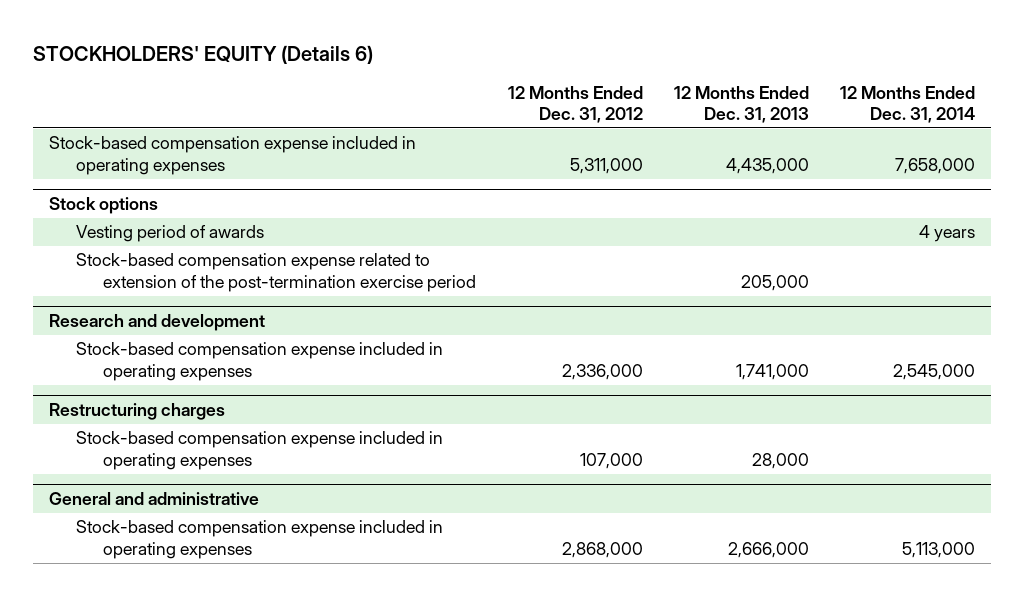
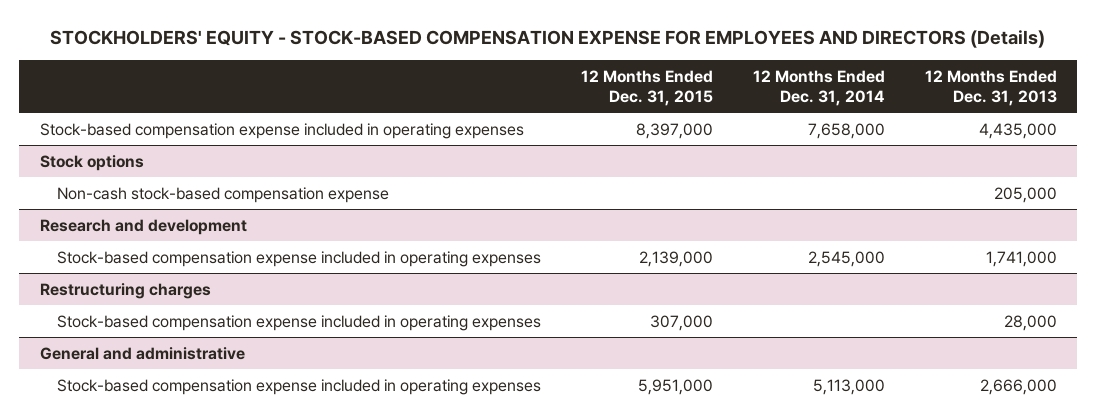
[33,44,374,64] STOCKHOLDERS' EQUITY (Details 6) -> [50,30,1046,49] STOCKHOLDERS' EQUITY - STOCK-BASED COMPENSATION EXPENSE FOR EMPLOYEES AND DIRECTORS (Details)
[507,85,643,124] 12 Months Ended Dec. 31, 2012 -> none
none -> [580,69,713,107] 12 Months Ended Dec. 31, 2015
[76,225,265,243] Vesting period of awards -> none
[76,253,477,293] Stock-based compensation expense related to extension of the post-termination exercise period -> [56,186,389,203] Non-cash stock-based compensation expense

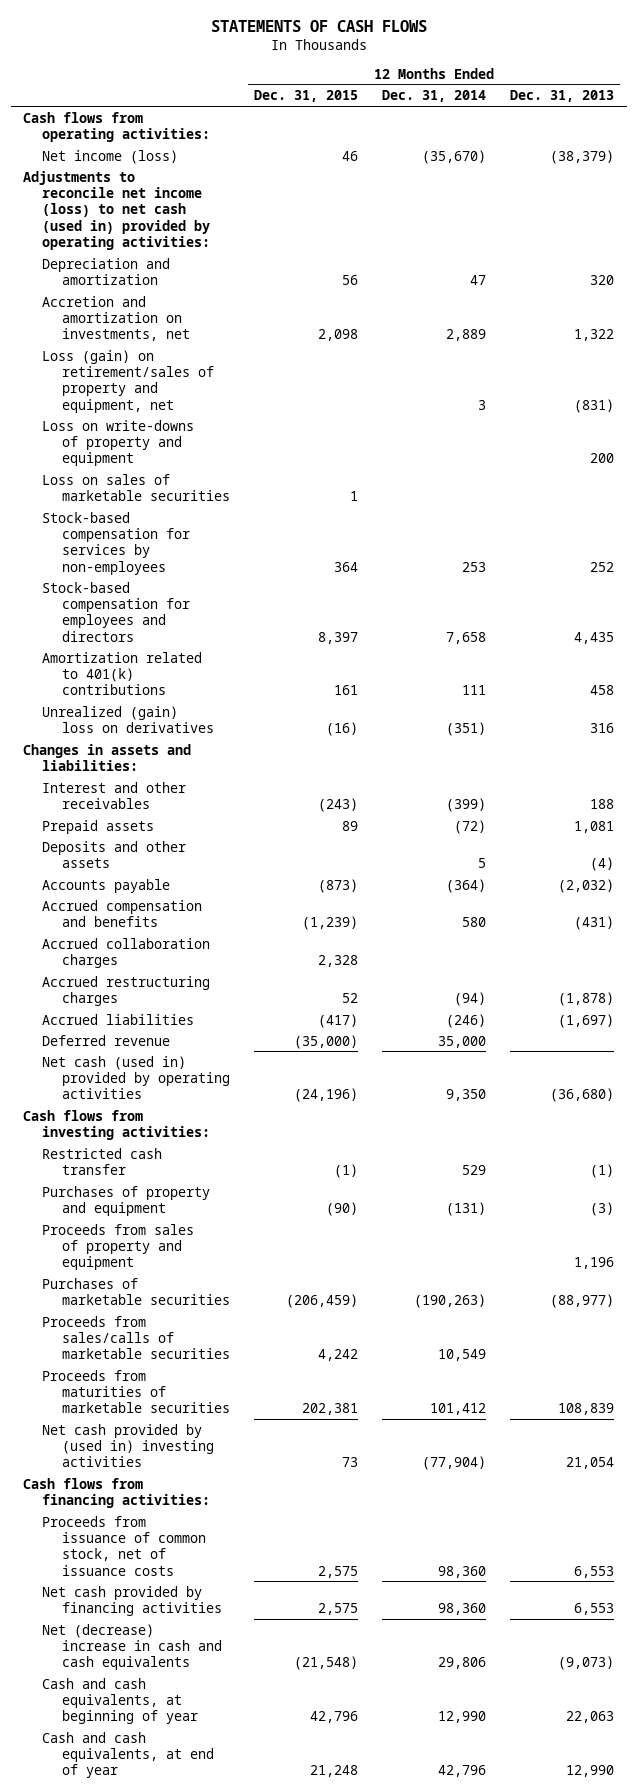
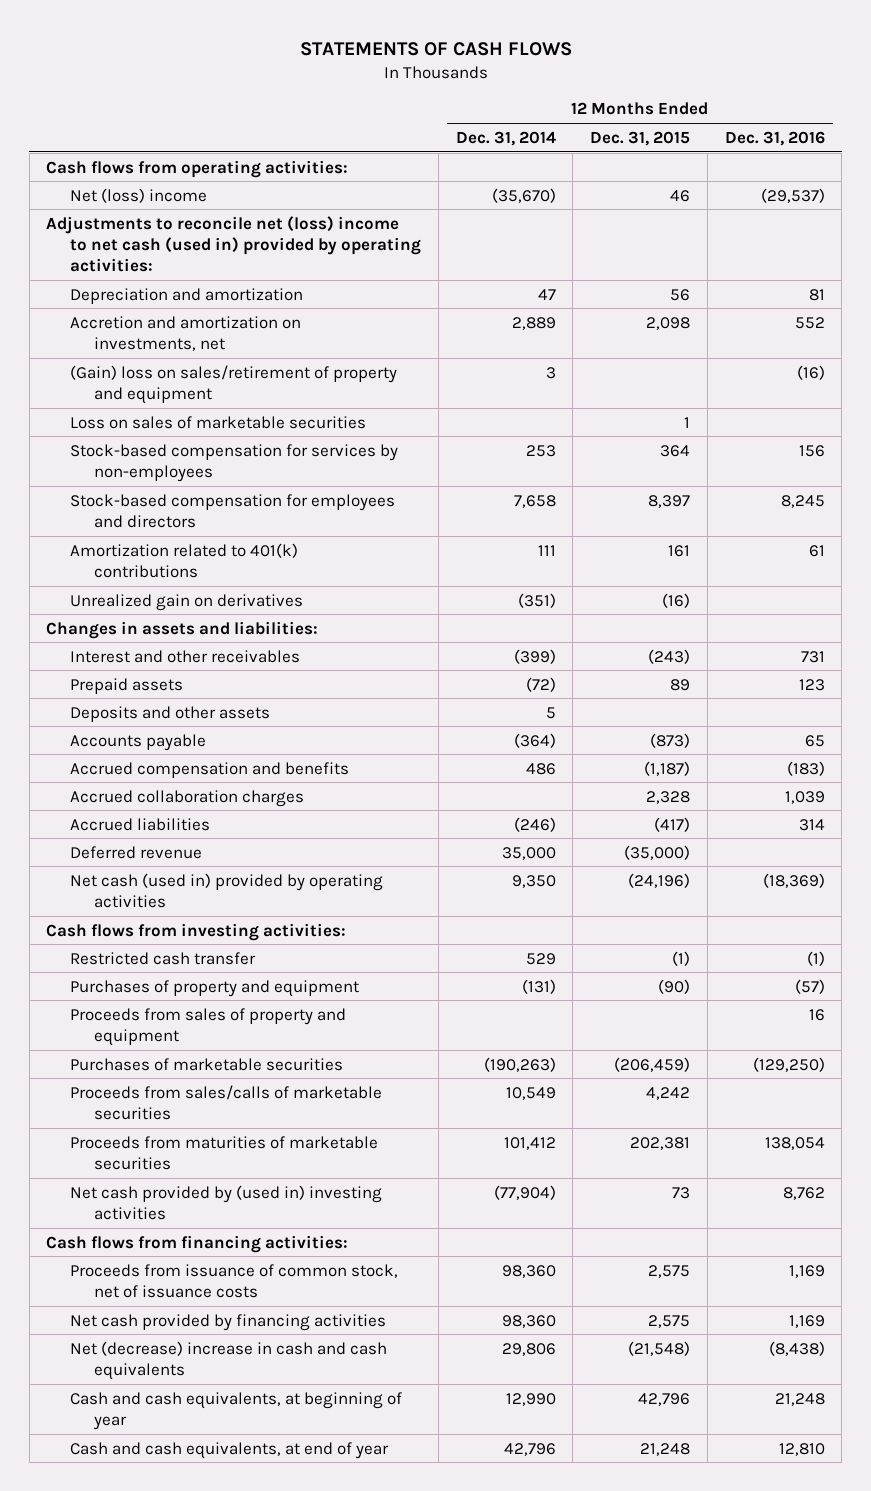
[510,90,615,103] Dec. 31, 2013 -> none
none -> [724,130,825,146] Dec. 31, 2016
[42,149,179,164] Net income (loss) -> [70,187,208,203] Net (loss) income
[23,170,211,250] Adjustments to reconcile net income (loss) to net cash (used in) provided by operating activities: -> [46,215,422,272] Adjustments to reconcile net (loss) income to net cash (used in) provided by operating activities:
[42,419,195,467] Loss on write-downs of property and equipment -> none
[42,349,214,413] Loss (gain) on retirement/sales of property and equipment, net -> [70,364,398,404] (Gain) loss on sales/retirement of property and equipment
[42,705,214,733] Unrealized (gain) loss on derivatives -> [70,593,304,611] Unrealized gain on derivatives
[301,915,358,930] (1,239) -> [644,760,691,776] (1,187)
[462,916,487,927] 580 -> [525,762,556,775] 486
[42,975,211,1006] Accrued restructuring charges -> none

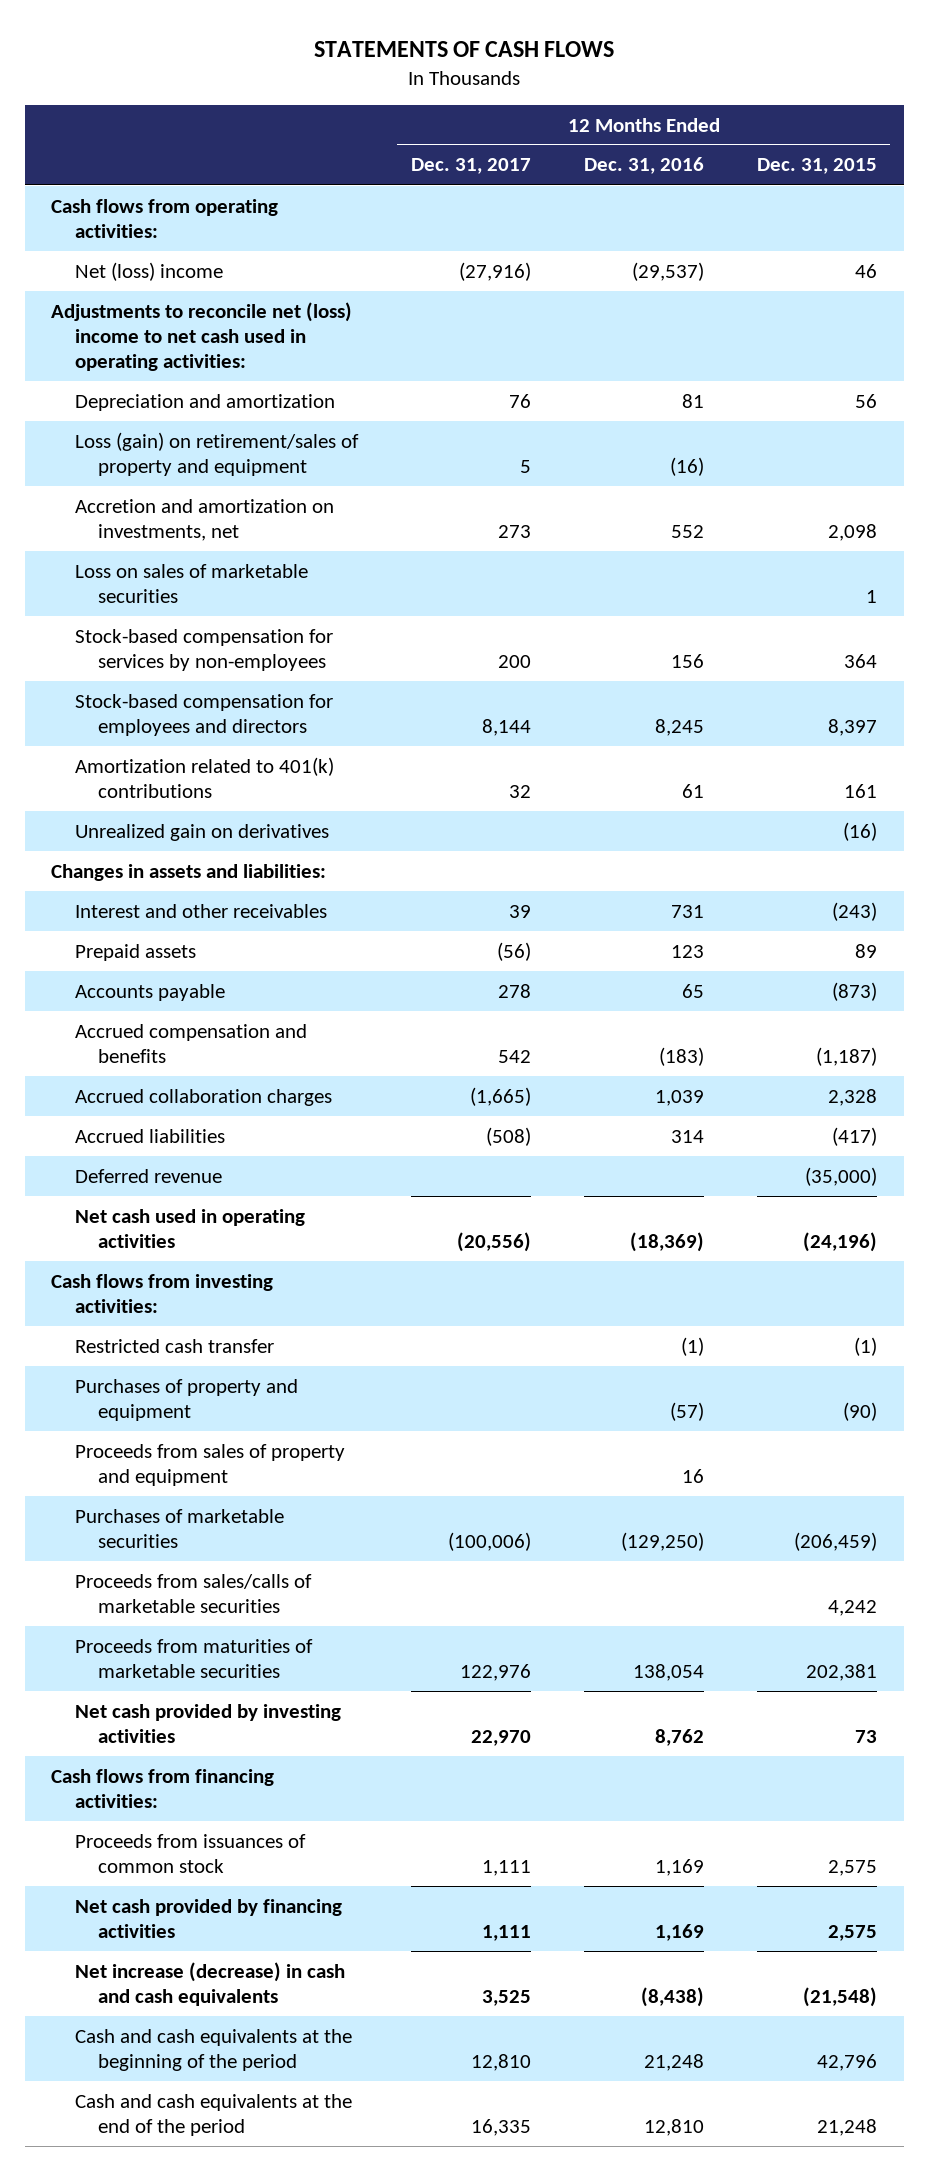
[455,130,556,146] Dec. 31, 2014 -> none
none -> [410,158,531,175] Dec. 31, 2017
[46,215,422,272] Adjustments to reconcile net (loss) income to net cash (used in) provided by operating activities: -> [51,301,353,371] Adjustments to reconcile net (loss) income to net cash used in operating activities:
none -> [74,431,359,476] Loss (gain) on retirement/sales of property and equipment
[70,364,398,404] (Gain) loss on sales/retirement of property and equipment -> none
[70,705,271,722] Deposits and other assets -> none
[70,872,384,908] Net cash (used in) provided by operating activities -> [74,1208,305,1248] Net cash used in operating activities
[70,1184,383,1220] Net cash provided by (used in) investing activities -> [74,1703,341,1743] Net cash provided by investing activities
[70,1263,399,1298] Proceeds from issuance of common stock, net of issuance costs -> [74,1833,306,1873] Proceeds from issuances of common stock
[70,1340,388,1380] Net (decrease) increase in cash and cash equivalents -> [74,1961,345,2006] Net increase (decrease) in cash and cash equivalents
[70,1391,403,1430] Cash and cash equivalents, at beginning of year -> [74,2028,352,2071] Cash and cash equivalents at the beginning of the period
[70,1441,390,1459] Cash and cash equivalents, at end of year -> [74,2093,352,2136] Cash and cash equivalents at the end of the period

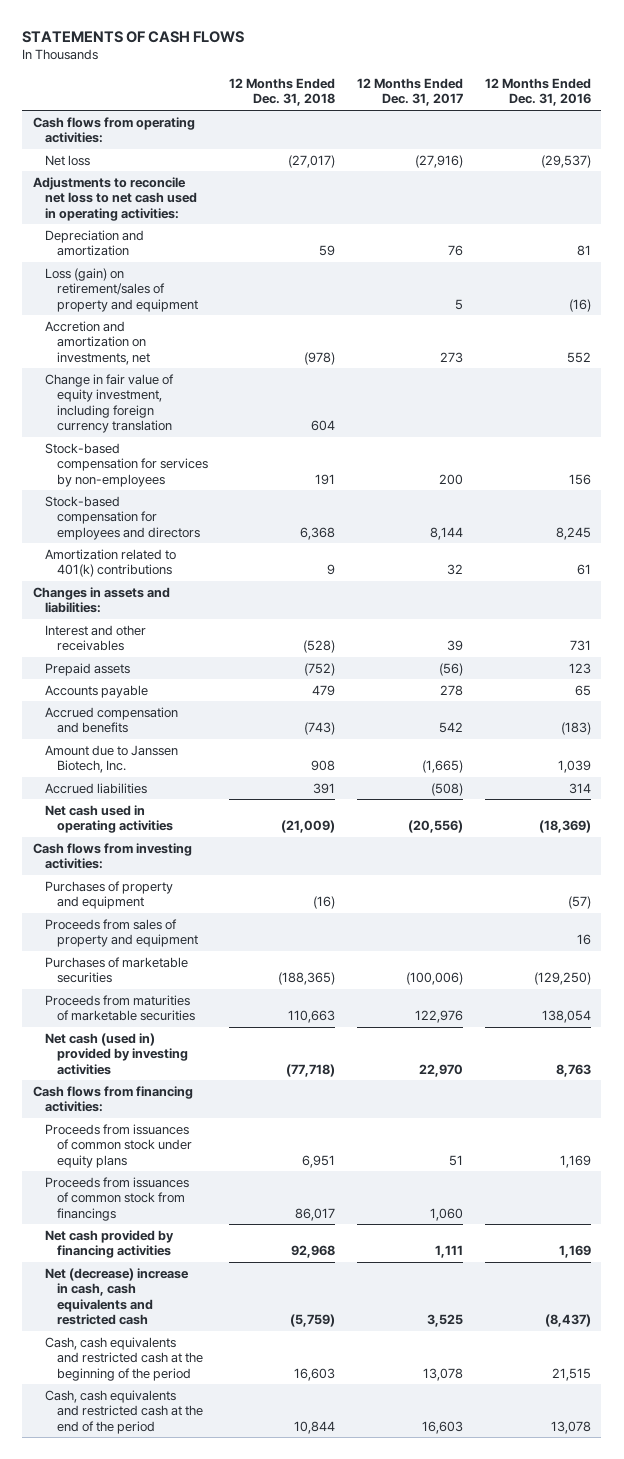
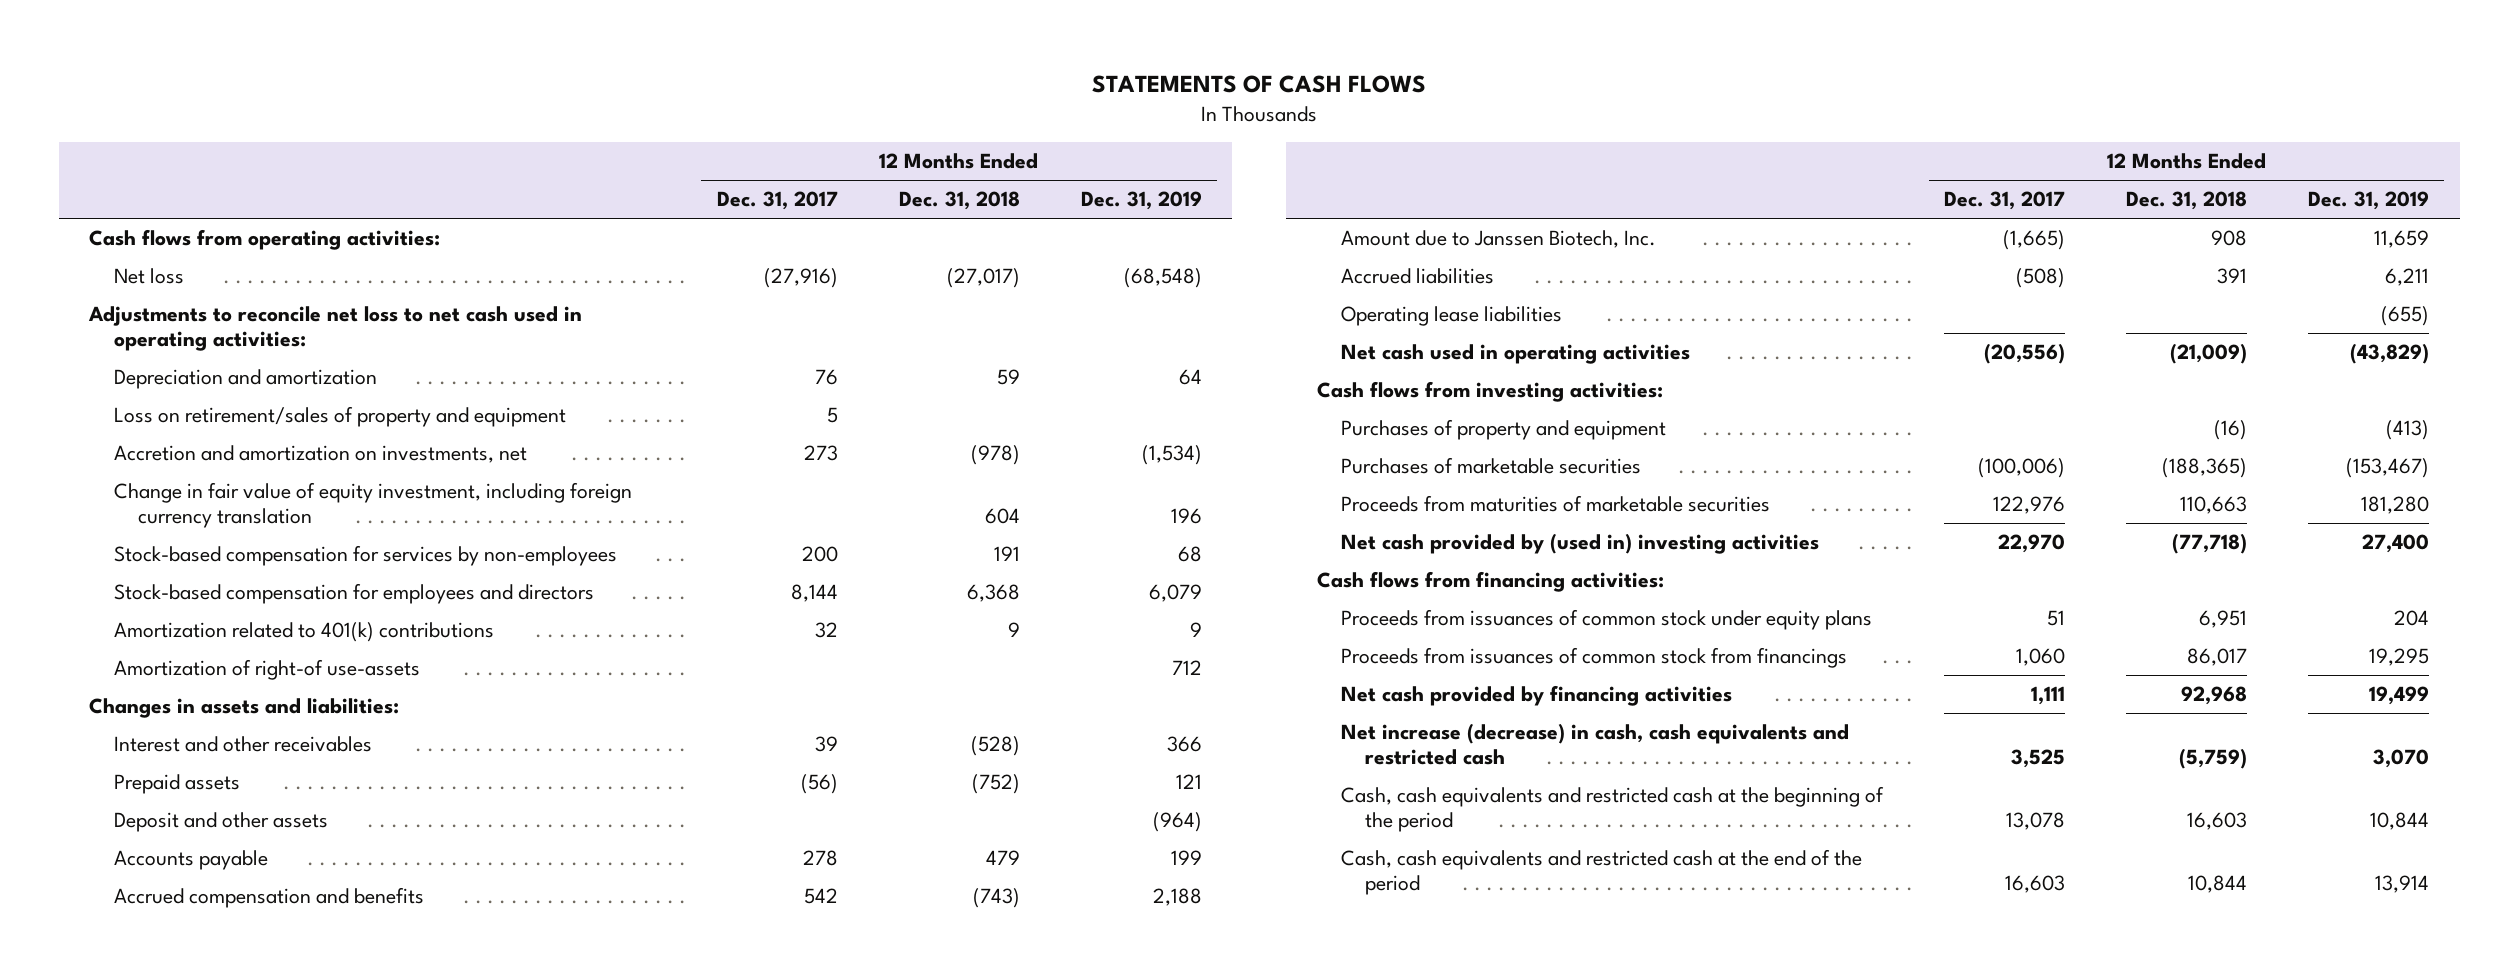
[484,78,591,107] 12 Months Ended Dec. 31, 2016 -> none
none -> [1080,191,1202,211] Dec. 31, 2019
[44,267,198,312] Loss (gain) on retirement/sales of property and equipment -> [113,405,566,427] Loss on retirement/sales of property and equipment
none -> [113,658,420,680] Amortization of right-of use-assets
none -> [113,811,328,832] Deposit and other assets
none -> [1340,305,1562,326] Operating lease liabilities
[44,918,198,948] Proceeds from sales of property and equipment -> none
[44,1032,188,1075] Net cash (used in) provided by investing activities -> [1340,532,1819,554] Net cash provided by (used in) investing activities
[44,1267,189,1326] Net (decrease) increase in cash, cash equivalents and restricted cash -> [1340,722,1849,766] Net increase (decrease) in cash, cash equivalents and restricted cash

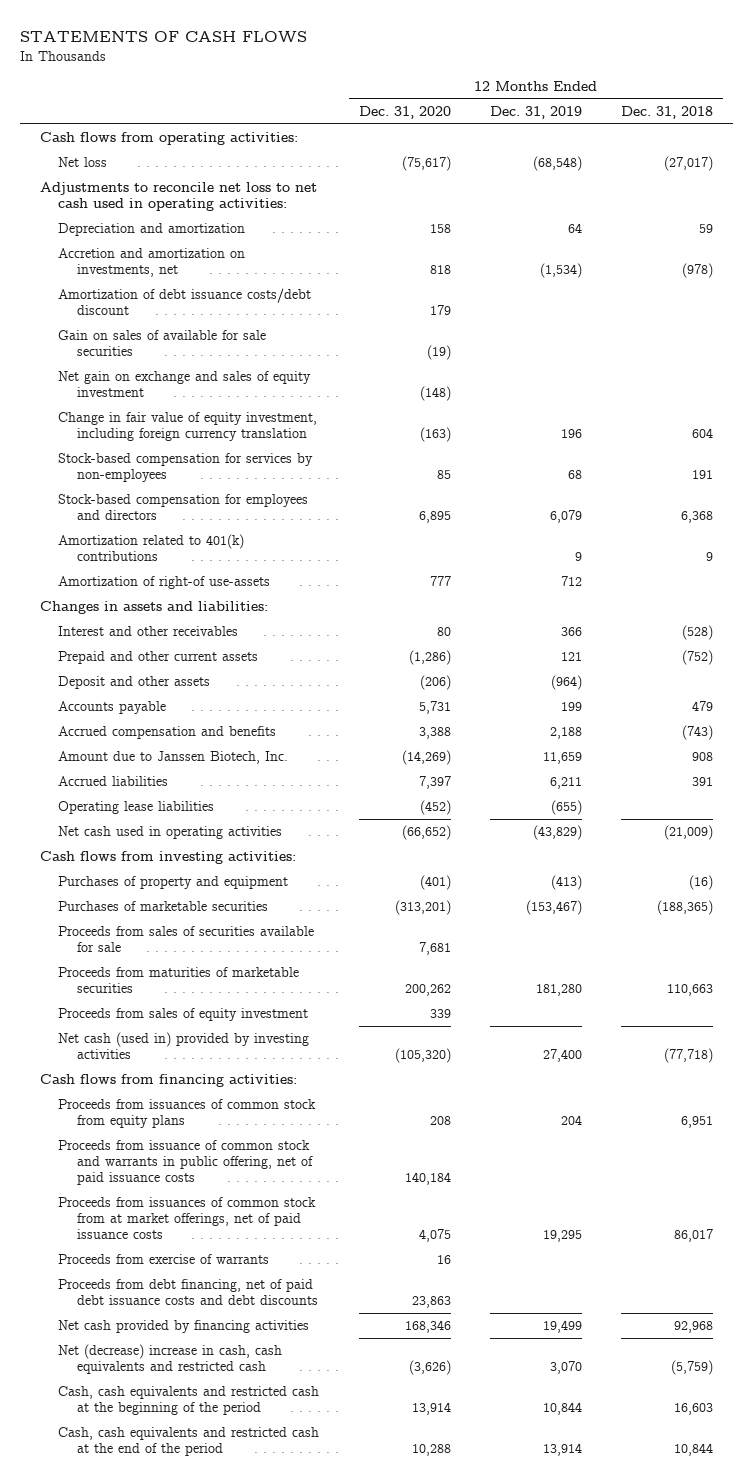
[716,191,838,211] Dec. 31, 2017 -> none
none -> [358,106,451,120] Dec. 31, 2020
[113,405,566,427] Loss on retirement/sales of property and equipment -> none
none -> [58,288,312,316] Amortization of debt issuance costs/debt discount
none -> [58,330,267,357] Gain on sales of available for sale securities
none -> [58,371,312,398] Net gain on exchange and sales of equity investment
[113,773,240,794] Prepaid assets -> [58,651,259,665] Prepaid and other current assets
none -> [58,926,315,953] Proceeds from sales of securities available for sale
none -> [58,1008,309,1022] Proceeds from sales of equity investment
[1340,532,1819,554] Net cash provided by (used in) investing activities -> [58,1032,310,1060] Net cash (used in) provided by investing activities
[1340,608,1872,630] Proceeds from issuances of common stock under equity plans -> [58,1099,317,1129] Proceeds from issuances of common stock from equity plans
none -> [58,1140,313,1186] Proceeds from issuance of common stock and warrants in public offering, net of paid issuance costs
[1340,646,1847,668] Proceeds from issuances of common stock from financings -> [58,1197,317,1240] Proceeds from issuances of common stock from at market offerings, net of paid issuance costs
none -> [58,1254,270,1265] Proceeds from exercise of warrants
none -> [58,1279,318,1306] Proceeds from debt financing, net of paid debt issuance costs and debt discounts
[1340,722,1849,766] Net increase (decrease) in cash, cash equivalents and restricted cash -> [58,1344,283,1375] Net (decrease) increase in cash, cash equivalents and restricted cash

